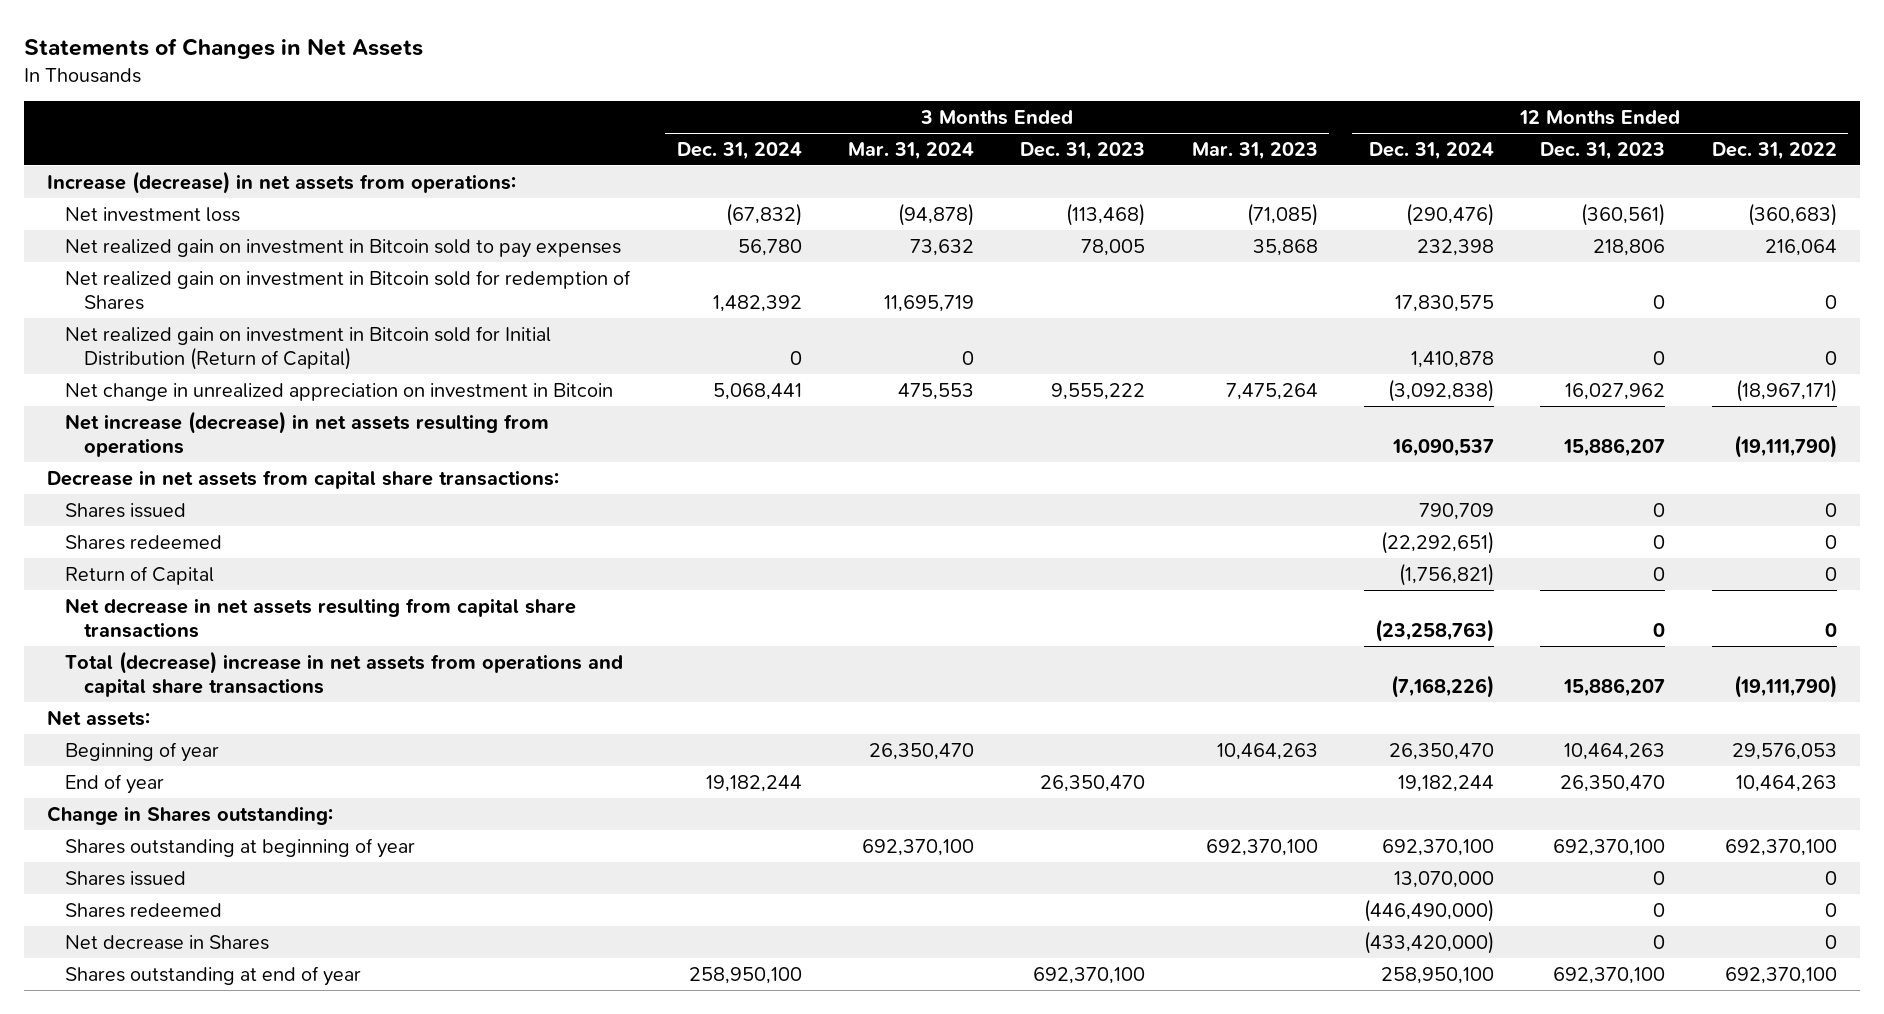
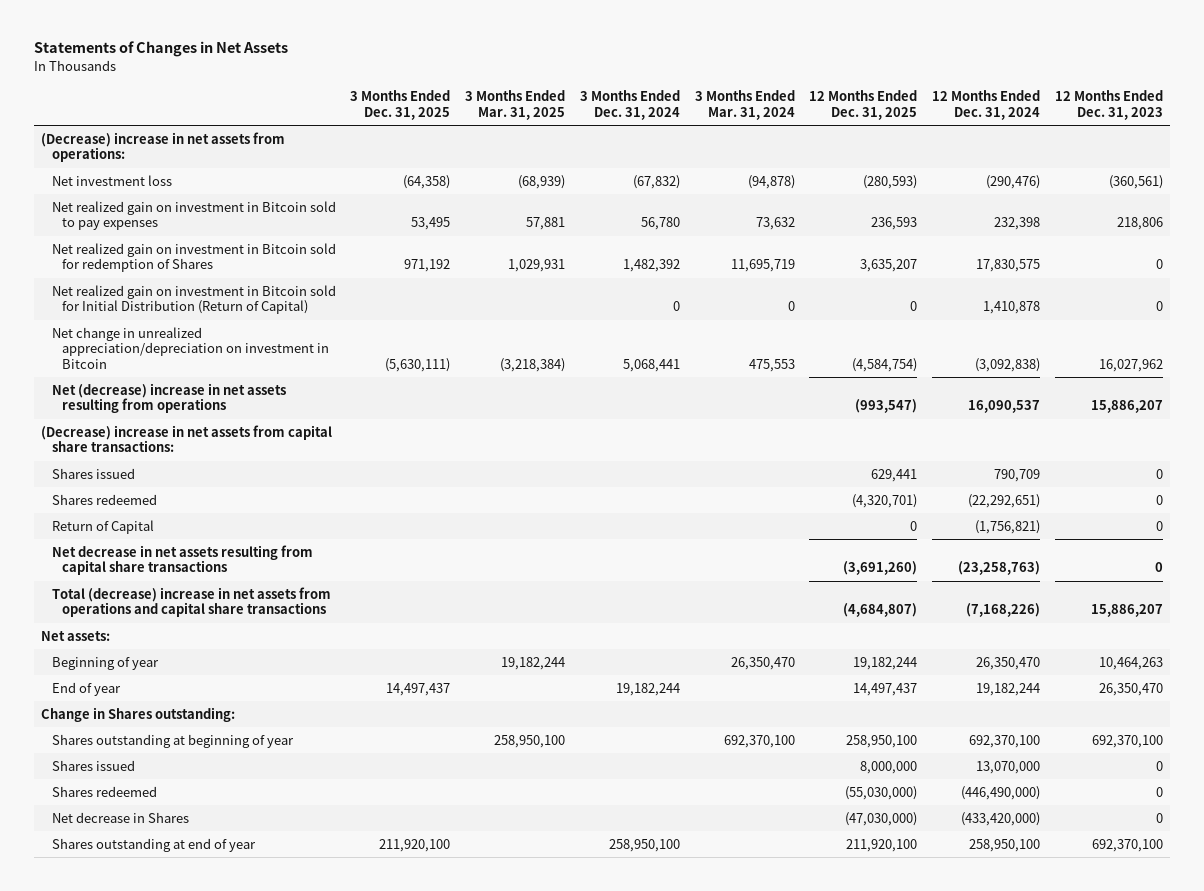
[1020,141,1146,160] Dec. 31, 2023 -> none
[1191,141,1318,160] Mar. 31, 2023 -> none
[1711,141,1837,160] Dec. 31, 2022 -> none
none -> [350,90,451,120] 3 Months Ended Dec. 31, 2025
none -> [465,90,566,120] 3 Months Ended Mar. 31, 2025
none -> [809,90,918,120] 12 Months Ended Dec. 31, 2025
[46,170,516,194] Increase (decrease) in net assets from operations: -> [40,131,285,163] (Decrease) increase in net assets from operations:
[65,382,614,401] Net change in unrealized appreciation on investment in Bitcoin -> [51,326,330,370] Net change in unrealized appreciation/depreciation on investment in Bitcoin
[65,410,550,457] Net increase (decrease) in net assets resulting from operations -> [51,382,286,414] Net (decrease) increase in net assets resulting from operations
[46,469,559,489] Decrease in net assets from capital share transactions: -> [40,424,332,453] (Decrease) increase in net assets from capital share transactions:

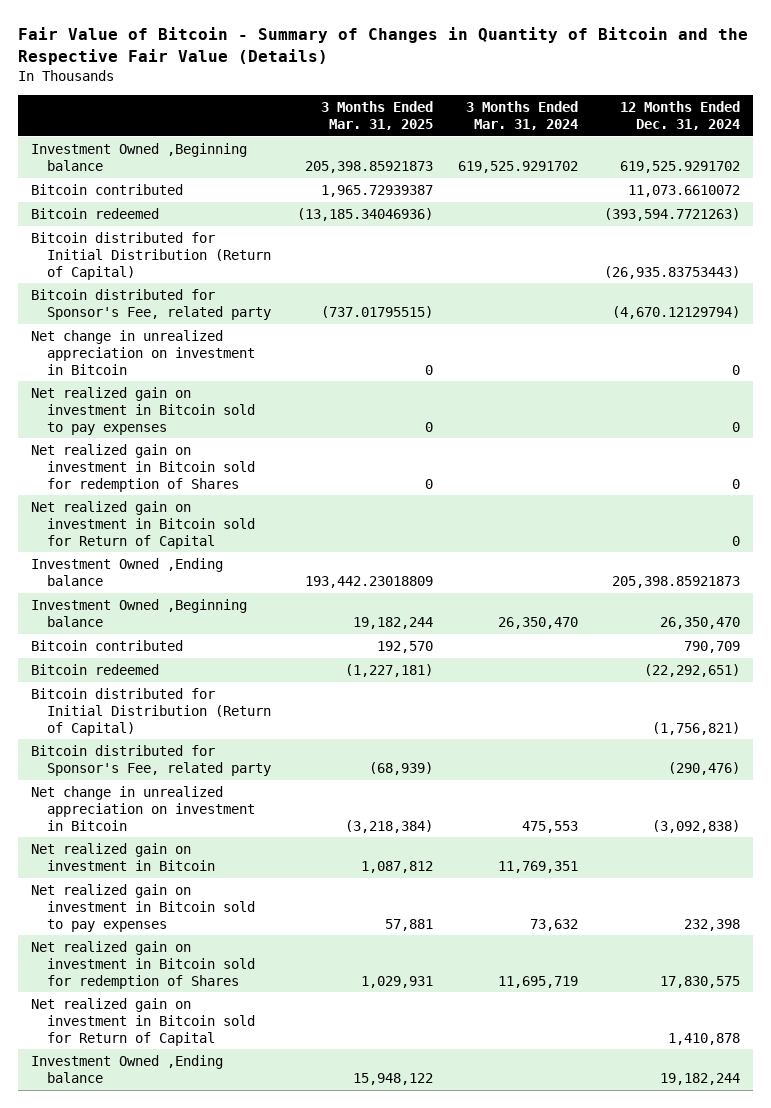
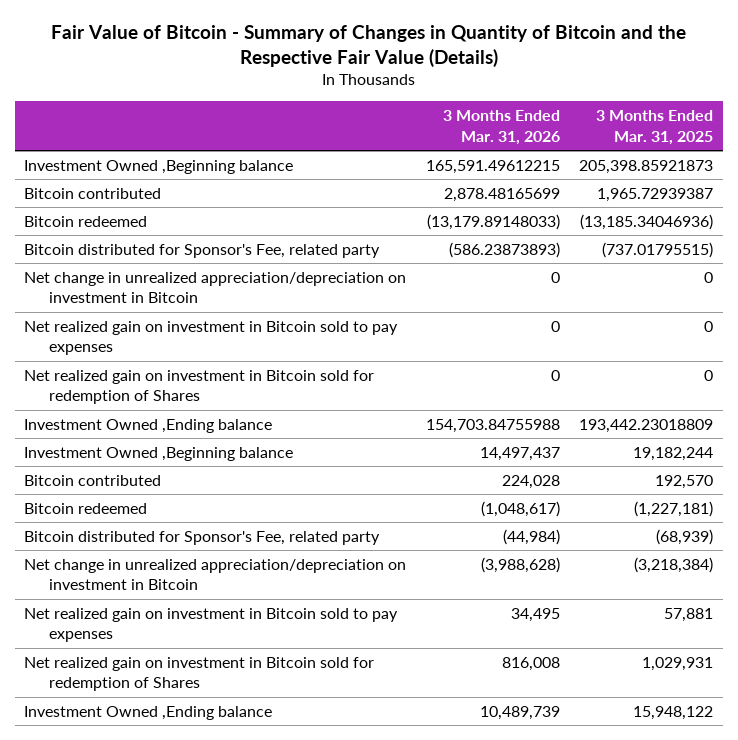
[466,101,579,130] 3 Months Ended Mar. 31, 2024 -> none
[620,101,741,130] 12 Months Ended Dec. 31, 2024 -> none
none -> [442,110,560,145] 3 Months Ended Mar. 31, 2026
[31,232,272,280] Bitcoin distributed for Initial Distribution (Return of Capital) -> none
[31,330,256,375] Net change in unrealized appreciation on investment in Bitcoin -> [24,271,407,304] Net change in unrealized appreciation/depreciation on investment in Bitcoin
[31,501,256,549] Net realized gain on investment in Bitcoin sold for Return of Capital -> none
[31,688,272,736] Bitcoin distributed for Initial Distribution (Return of Capital) -> none
[31,843,216,871] Net realized gain on investment in Bitcoin -> none
[31,786,256,831] Net change in unrealized appreciation on investment in Bitcoin -> [24,558,407,591] Net change in unrealized appreciation/depreciation on investment in Bitcoin
[31,998,256,1046] Net realized gain on investment in Bitcoin sold for Return of Capital -> none

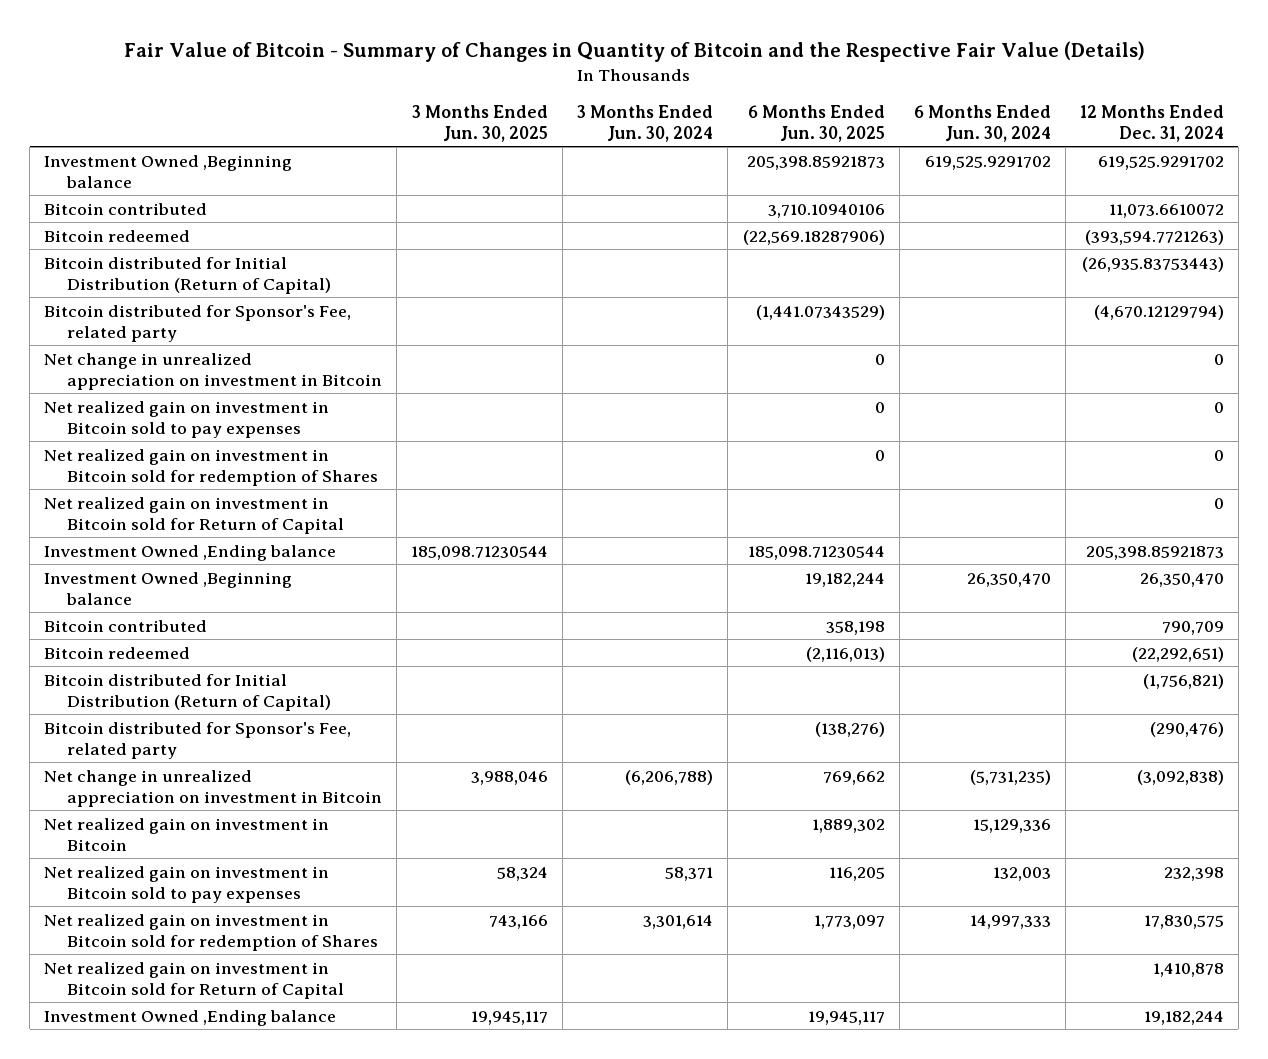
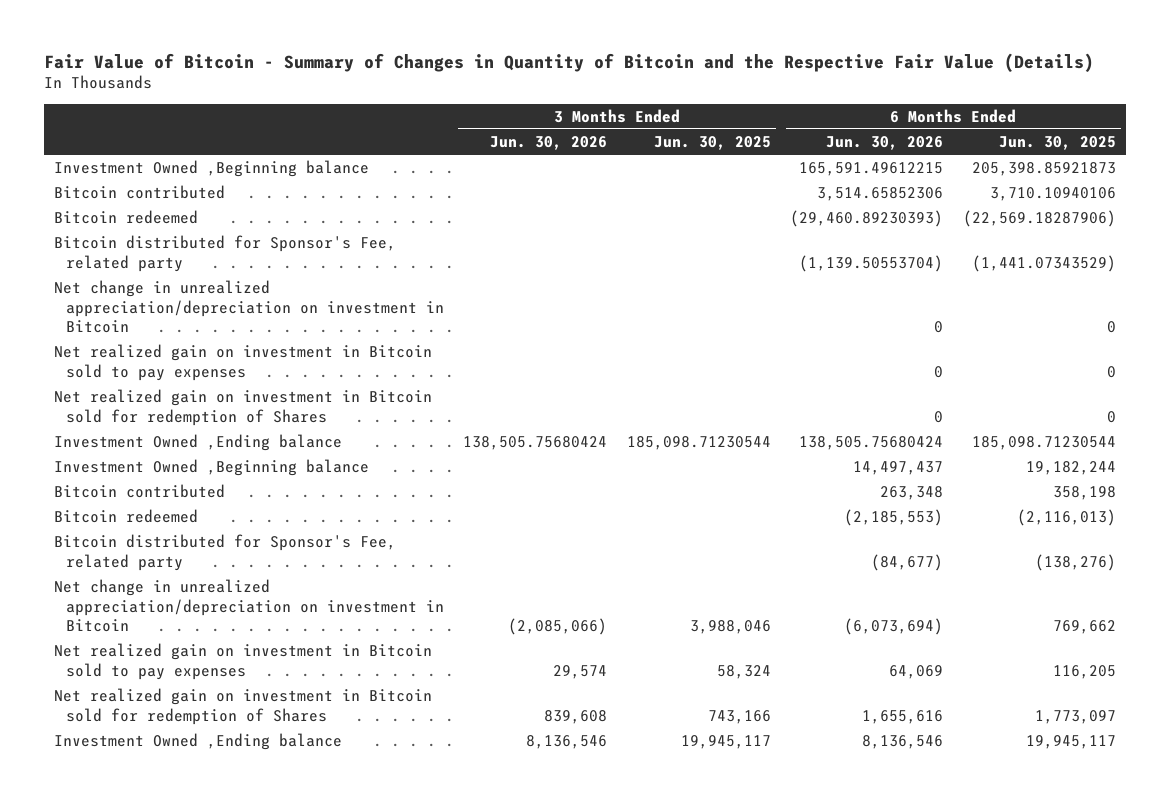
[577,104,714,142] 3 Months Ended Jun. 30, 2024 -> none
[913,104,1051,142] 6 Months Ended Jun. 30, 2024 -> none
[1079,104,1224,142] 12 Months Ended Dec. 31, 2024 -> none
none -> [490,135,608,150] Jun. 30, 2026
none -> [826,135,944,150] Jun. 30, 2026
[44,256,332,294] Bitcoin distributed for Initial Distribution (Return of Capital) -> none
[44,352,383,390] Net change in unrealized appreciation on investment in Bitcoin -> [53,279,444,334] Net change in unrealized appreciation/depreciation on investment in Bitcoin
[44,496,345,534] Net realized gain on investment in Bitcoin sold for Return of Capital -> none
[44,673,332,711] Bitcoin distributed for Initial Distribution (Return of Capital) -> none
[44,817,330,851] Net realized gain on investment in Bitcoin -> none
[44,769,383,807] Net change in unrealized appreciation on investment in Bitcoin -> [53,578,444,633] Net change in unrealized appreciation/depreciation on investment in Bitcoin
[44,961,345,999] Net realized gain on investment in Bitcoin sold for Return of Capital -> none

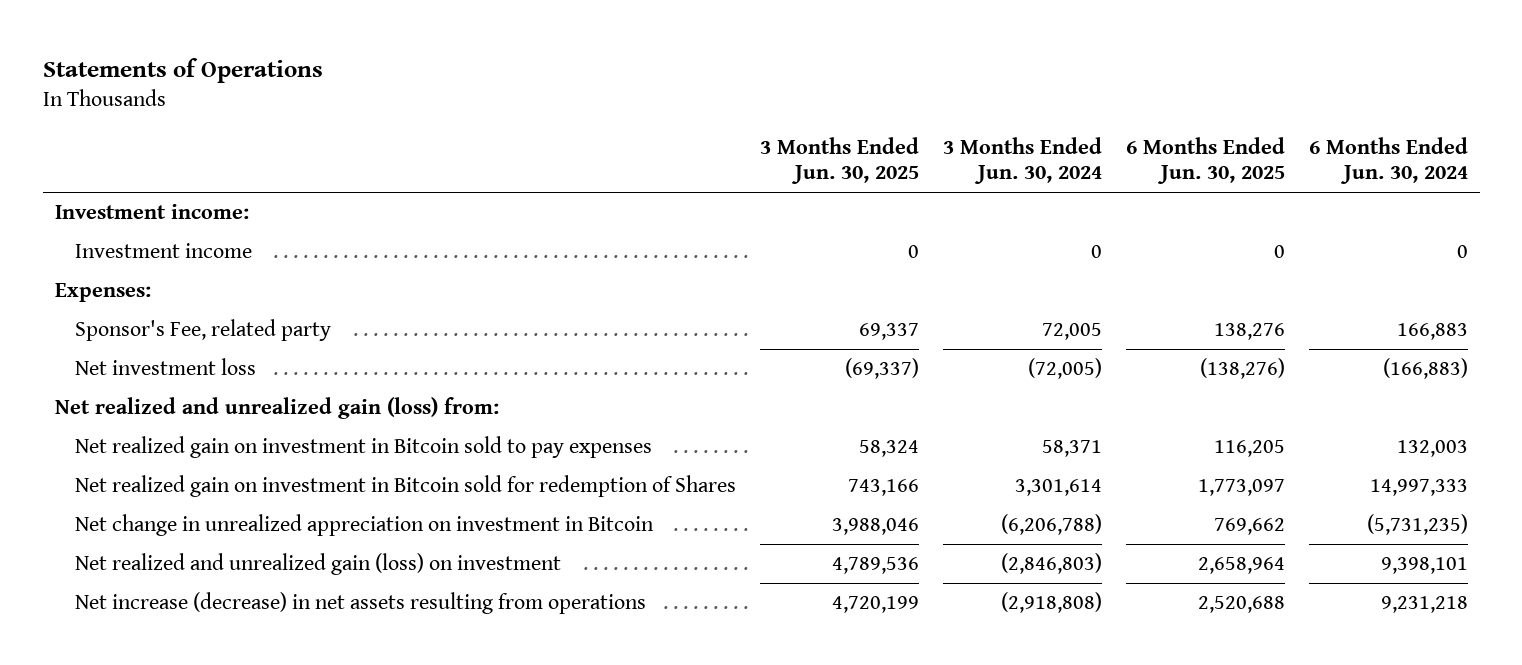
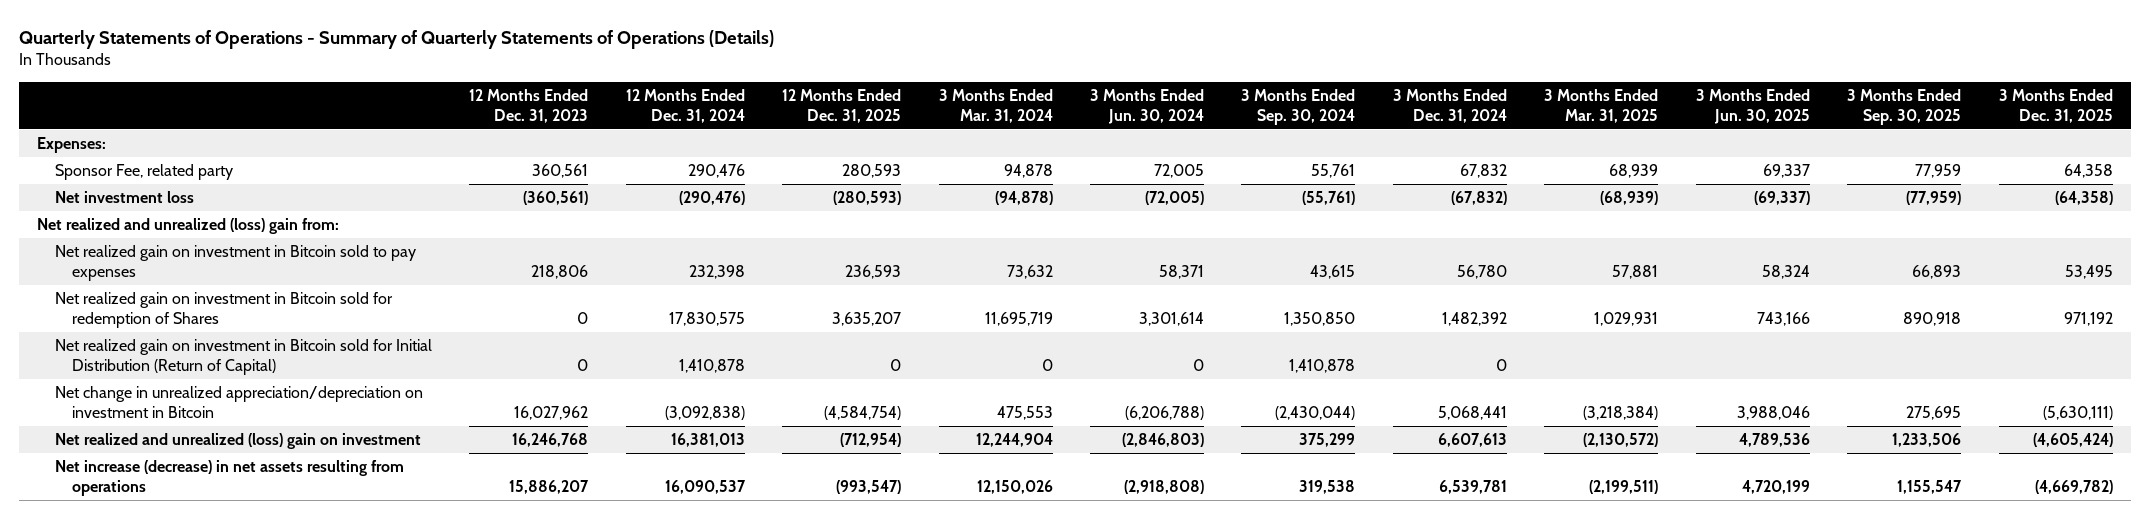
[42,57,323,83] Statements of Operations -> [18,29,774,49] Quarterly Statements of Operations - Summary of Quarterly Statements of Operations (Details)
[1125,137,1285,185] 6 Months Ended Jun. 30, 2025 -> none
[1308,137,1468,185] 6 Months Ended Jun. 30, 2024 -> none
none -> [469,88,589,123] 12 Months Ended Dec. 31, 2023
none -> [625,88,745,123] 12 Months Ended Dec. 31, 2024
none -> [782,88,902,123] 12 Months Ended Dec. 31, 2025
none -> [938,88,1053,123] 3 Months Ended Mar. 31, 2024
none -> [1241,88,1356,125] 3 Months Ended Sep. 30, 2024
none -> [1392,88,1507,123] 3 Months Ended Dec. 31, 2024
none -> [1544,88,1659,123] 3 Months Ended Mar. 31, 2025
none -> [1847,88,1962,125] 3 Months Ended Sep. 30, 2025
none -> [1998,88,2113,123] 3 Months Ended Dec. 31, 2025
[54,204,249,220] Investment income: -> none
[74,243,252,259] Investment income -> none
[74,319,331,342] Sponsor's Fee, related party -> [54,164,233,181] Sponsor Fee, related party
[54,397,499,420] Net realized and unrealized gain (loss) from: -> [37,218,340,235] Net realized and unrealized (loss) gain from:
none -> [54,339,432,376] Net realized gain on investment in Bitcoin sold for Initial Distribution (Return of Capital)
[74,514,654,537] Net change in unrealized appreciation on investment in Bitcoin -> [54,386,423,419] Net change in unrealized appreciation/depreciation on investment in Bitcoin
[74,553,561,576] Net realized and unrealized gain (loss) on investment -> [54,433,421,450] Net realized and unrealized (loss) gain on investment

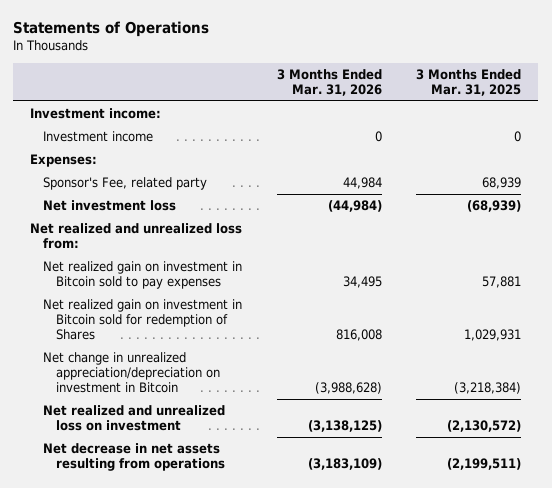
[18,29,774,49] Quarterly Statements of Operations - Summary of Quarterly Statements of Operations (Details) -> [13,20,210,37] Statements of Operations
[469,88,589,123] 12 Months Ended Dec. 31, 2023 -> none
[625,88,745,123] 12 Months Ended Dec. 31, 2024 -> none
[782,88,902,123] 12 Months Ended Dec. 31, 2025 -> none
[938,88,1053,123] 3 Months Ended Mar. 31, 2024 -> none
[1090,88,1205,124] 3 Months Ended Jun. 30, 2024 -> none
[1241,88,1356,125] 3 Months Ended Sep. 30, 2024 -> none
[1392,88,1507,123] 3 Months Ended Dec. 31, 2024 -> none
[1695,88,1810,124] 3 Months Ended Jun. 30, 2025 -> none
[1847,88,1962,125] 3 Months Ended Sep. 30, 2025 -> none
[1998,88,2113,123] 3 Months Ended Dec. 31, 2025 -> none
none -> [276,68,382,96] 3 Months Ended Mar. 31, 2026
none -> [30,108,162,120] Investment income:
none -> [42,131,153,143] Investment income
[54,164,233,181] Sponsor Fee, related party -> [42,177,207,191] Sponsor's Fee, related party
[37,218,340,235] Net realized and unrealized (loss) gain from: -> [30,223,243,250] Net realized and unrealized loss from:
[54,339,432,376] Net realized gain on investment in Bitcoin sold for Initial Distribution (Return of Capital) -> none
[54,433,421,450] Net realized and unrealized (loss) gain on investment -> [42,405,225,432] Net realized and unrealized loss on investment
[54,460,404,497] Net increase (decrease) in net assets resulting from operations -> [42,443,225,472] Net decrease in net assets resulting from operations

